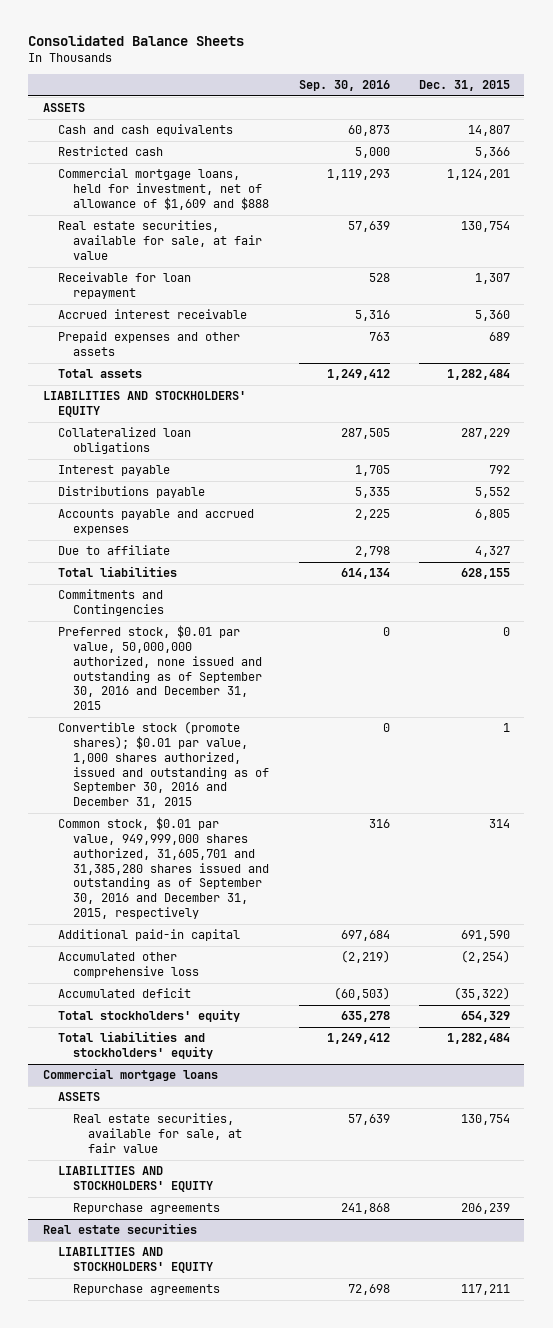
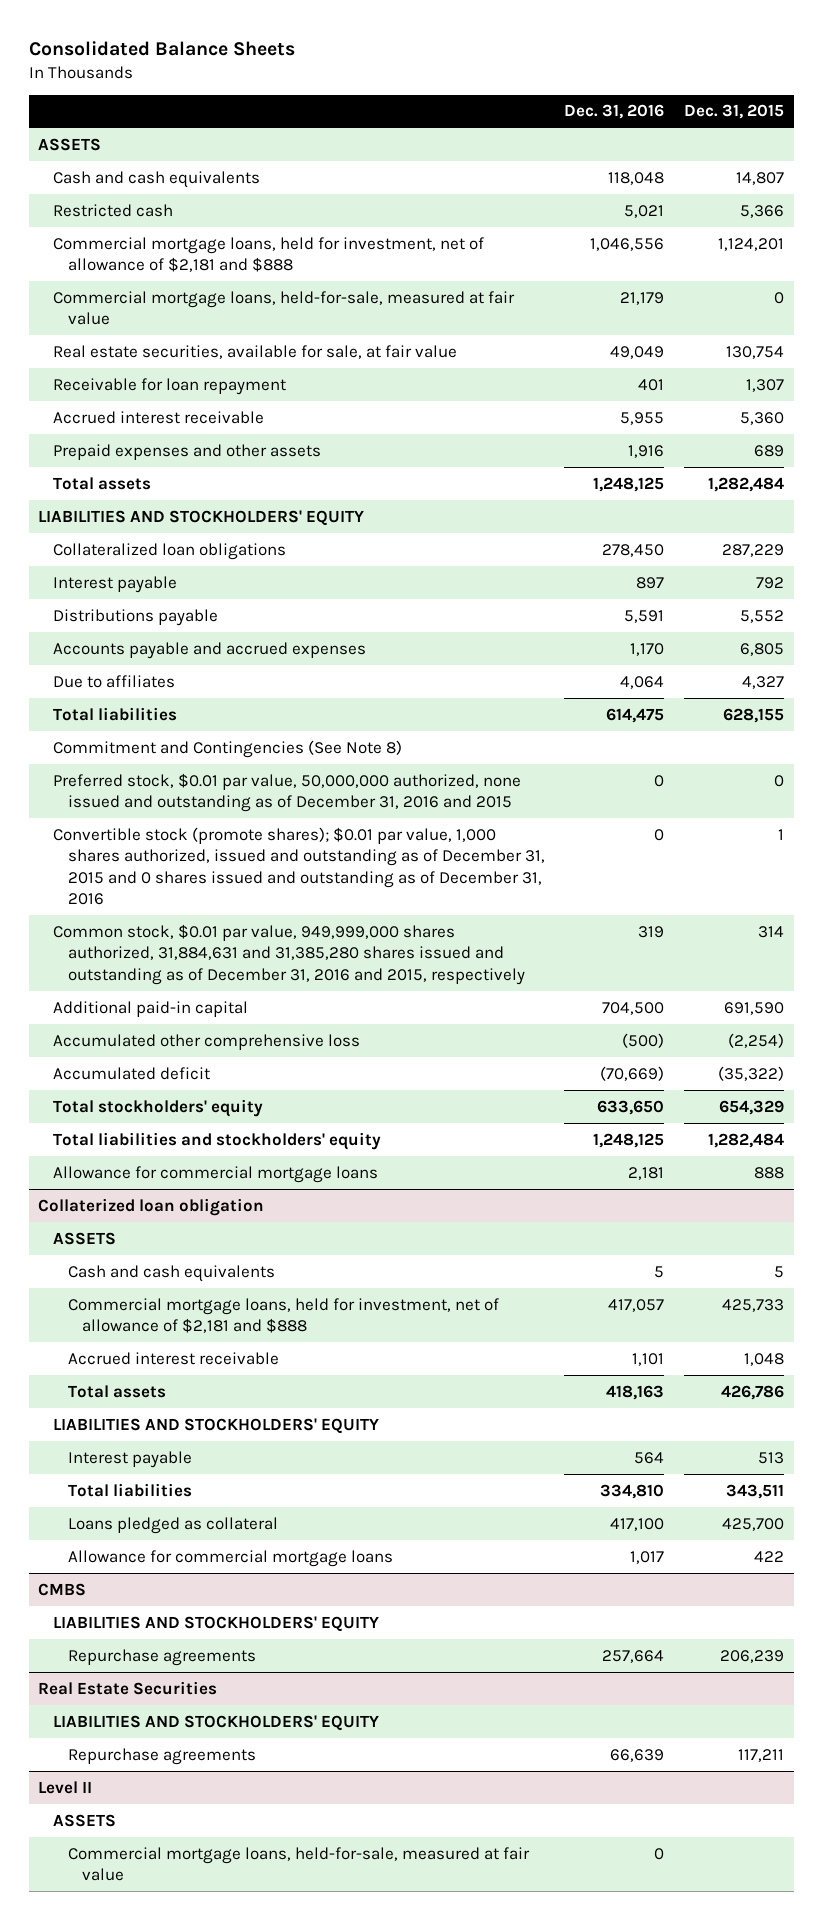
[298,80,390,92] Sep. 30, 2016 -> none
none -> [564,104,665,120] Dec. 31, 2016
[58,168,270,210] Commercial mortgage loans, held for investment, net of allowance of $1,609 and $888 -> [53,236,485,273] Commercial mortgage loans, held for investment, net of allowance of $2,181 and $888
none -> [53,290,516,326] Commercial mortgage loans, held-for-sale, measured at fair value
[58,545,171,556] Due to affiliate -> [53,674,176,688] Due to affiliates
[58,589,165,617] Commitments and Contingencies -> [53,739,403,758] Commitment and Contingencies (See Note 8)
[58,625,263,711] Preferred stock, $0.01 par value, 50,000,000 authorized, none issued and outstanding as of September 30, 2016 and December 31, 2015 -> [53,772,522,813] Preferred stock, $0.01 par value, 50,000,000 authorized, none issued and outstanding as of December 31, 2016 and 2015
[58,721,270,809] Convertible stock (promote shares); $0.01 par value, 1,000 shares authorized, issued and outstanding as of September 30, 2016 and December 31, 2015 -> [53,826,545,906] Convertible stock (promote shares); $0.01 par value, 1,000 shares authorized, issued and outstanding as of December 31, 2015 and 0 shares issued and outstanding as of December 31, 2016
[58,817,270,919] Common stock, $0.01 par value, 949,999,000 shares authorized, 31,605,701 and 31,385,280 shares issued and outstanding as of September 30, 2016 and December 31, 2015, respectively -> [53,923,525,985] Common stock, $0.01 par value, 949,999,000 shares authorized, 31,884,631 and 31,385,280 shares issued and outstanding as of December 31, 2016 and 2015, respectively
[42,1068,218,1082] Commercial mortgage loans -> none
none -> [53,1165,379,1183] Allowance for commercial mortgage loans
none -> [38,1197,265,1216] Collaterized loan obligation
[73,1113,243,1153] Real estate securities, available for sale, at fair value -> none
none -> [67,1264,275,1282] Cash and cash equivalents
none -> [67,1297,499,1334] Commercial mortgage loans, held for investment, net of allowance of $2,181 and $888
none -> [67,1351,279,1365] Accrued interest receivable
none -> [67,1384,166,1398] Total assets
none -> [67,1450,192,1468] Interest payable
none -> [67,1482,192,1497] Total liabilities
none -> [67,1516,278,1534] Loans pledged as collateral
none -> [67,1549,393,1567] Allowance for commercial mortgage loans
none -> [38,1582,87,1596] CMBS
none -> [53,1615,380,1632] LIABILITIES AND STOCKHOLDERS' EQUITY
[42,1223,197,1235] Real estate securities -> [38,1680,218,1695] Real Estate Securities
none -> [38,1780,93,1794] Level II
none -> [53,1813,117,1827] ASSETS
none -> [67,1846,530,1882] Commercial mortgage loans, held-for-sale, measured at fair value

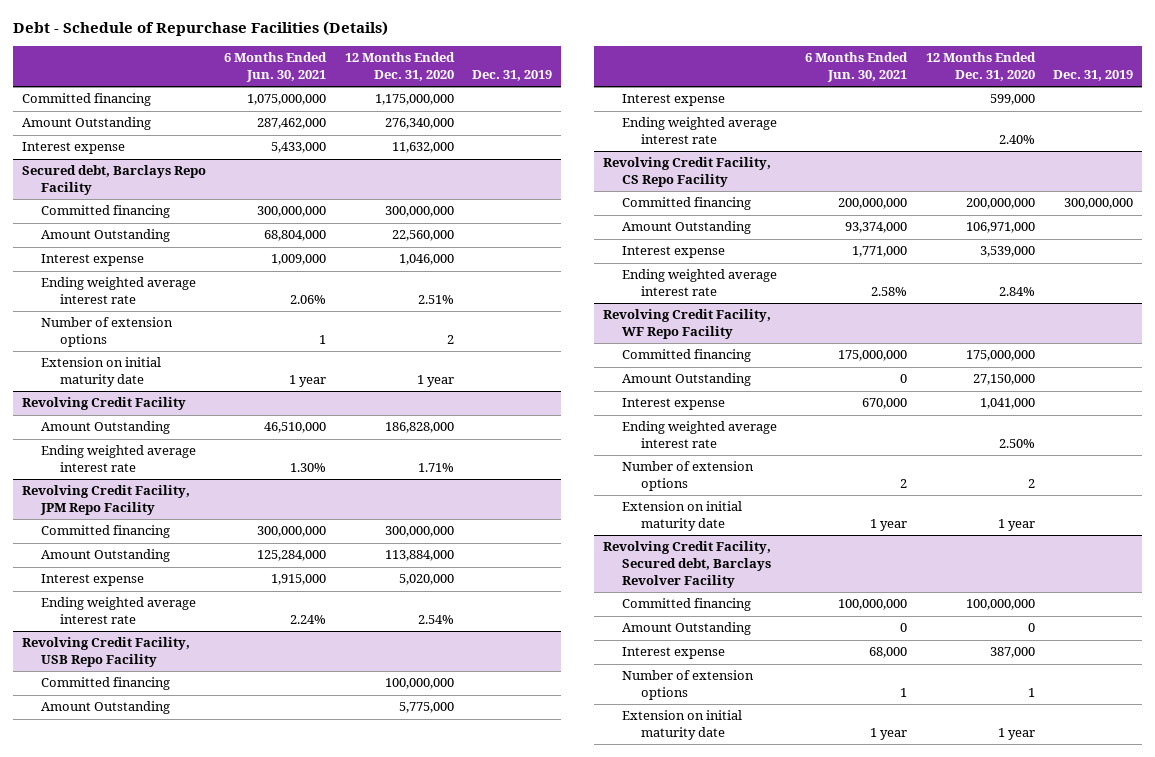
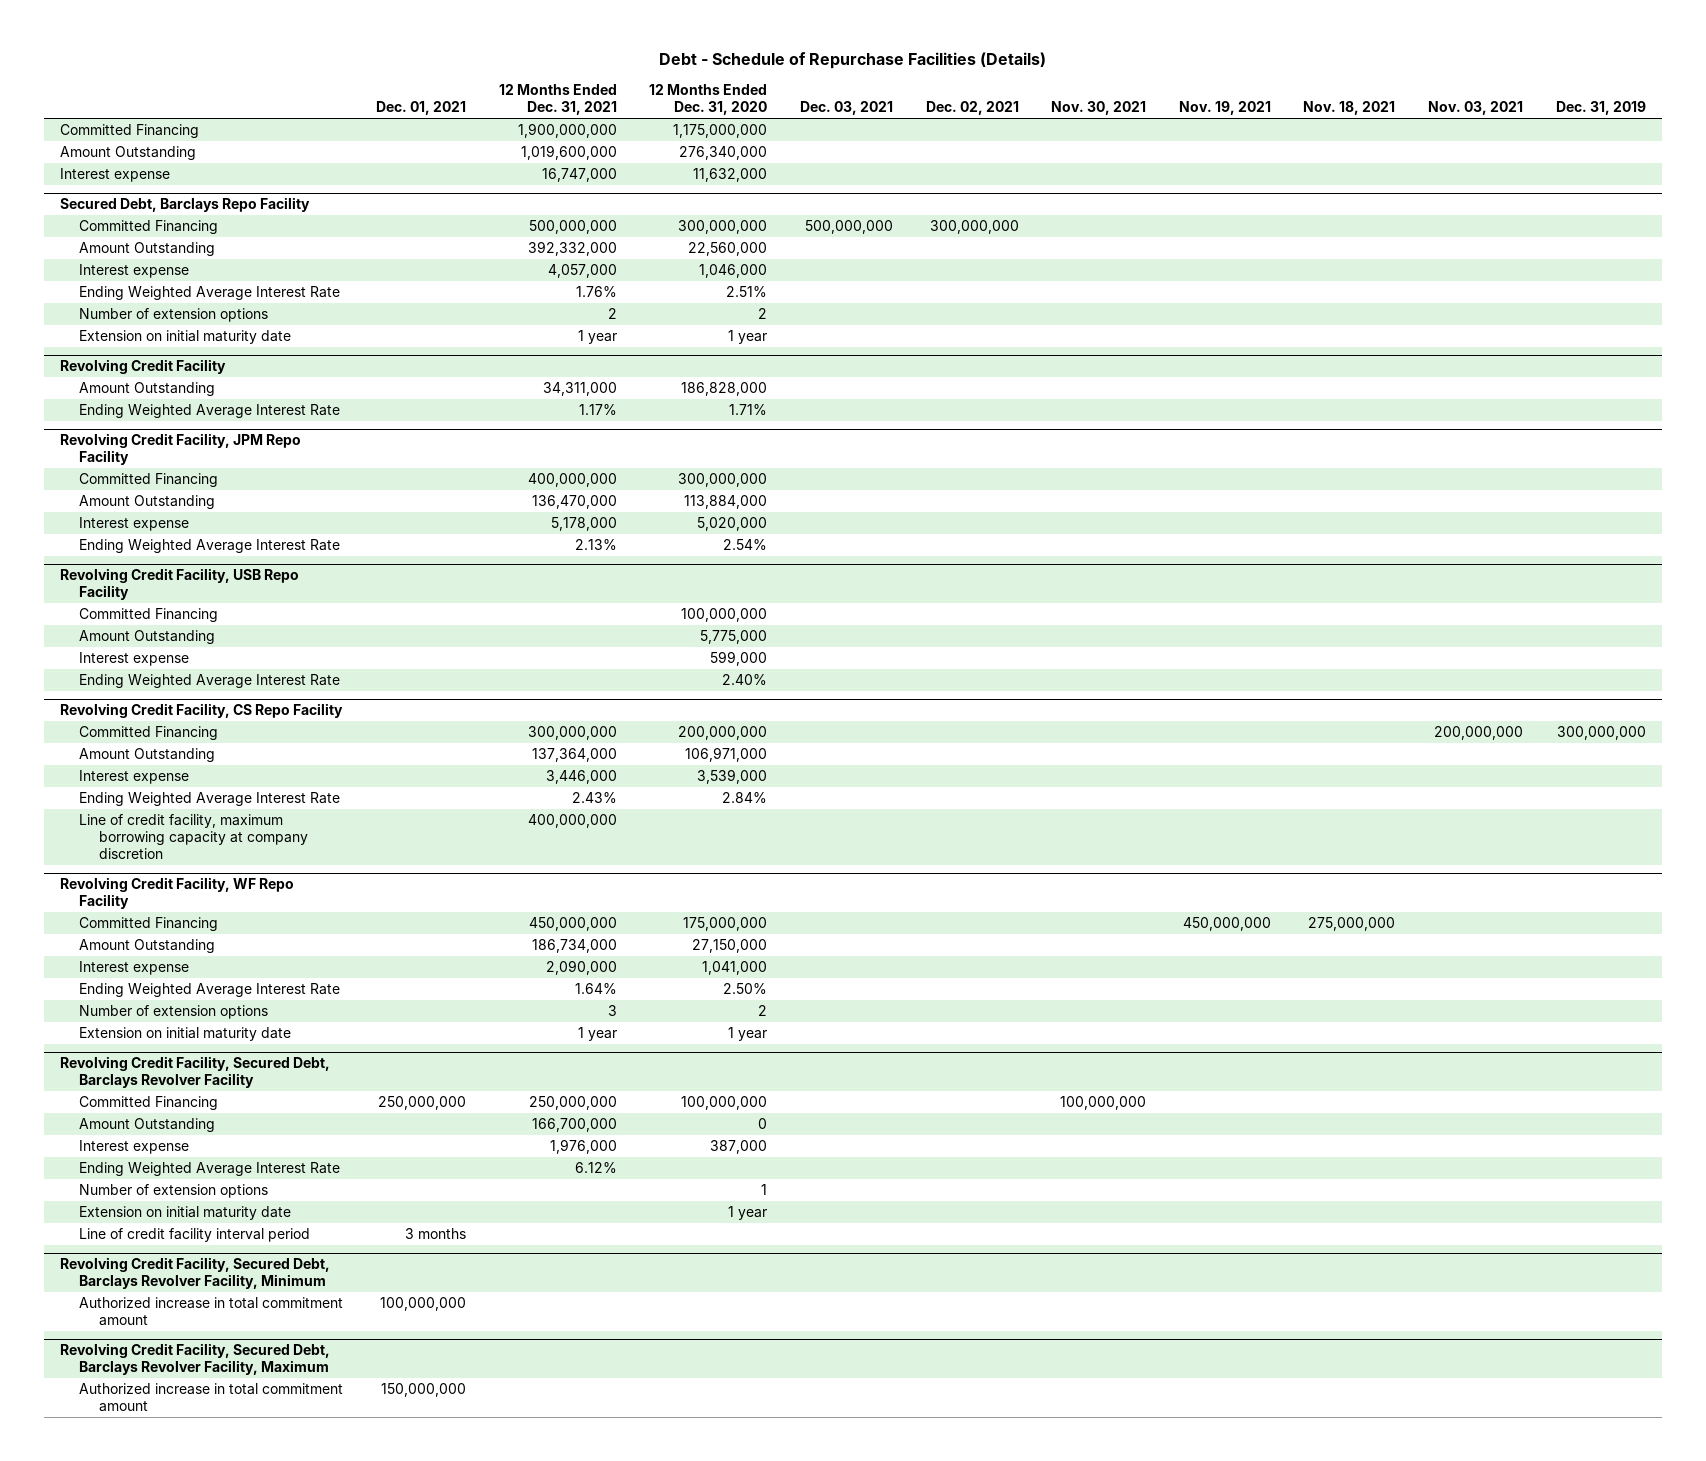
[224,52,328,83] 6 Months Ended Jun. 30, 2021 -> none
none -> [375,101,466,116] Dec. 01, 2021
none -> [498,84,617,116] 12 Months Ended Dec. 31, 2021
none -> [799,101,893,116] Dec. 03, 2021
none -> [925,101,1019,116] Dec. 02, 2021
none -> [1051,101,1147,116] Nov. 30, 2021
none -> [1178,101,1271,116] Nov. 19, 2021
none -> [1303,101,1396,116] Nov. 18, 2021
none -> [1428,101,1524,116] Nov. 03, 2021
[21,93,151,107] Committed financing -> [59,123,199,138] Committed Financing
[21,165,206,196] Secured debt, Barclays Repo Facility -> [59,197,310,213] Secured Debt, Barclays Repo Facility
[40,205,170,219] Committed financing -> [79,219,219,234] Committed Financing
[40,277,196,305] Ending weighted average interest rate -> [79,285,341,300] Ending Weighted Average Interest Rate
[40,445,196,473] Ending weighted average interest rate -> [79,403,341,418] Ending Weighted Average Interest Rate
[40,525,170,539] Committed financing -> [79,472,219,487] Committed Financing
[40,597,196,625] Ending weighted average interest rate -> [79,538,341,553] Ending Weighted Average Interest Rate
[40,677,170,691] Committed financing -> [79,607,219,622] Committed Financing
[622,117,778,145] Ending weighted average interest rate -> [79,673,341,688] Ending Weighted Average Interest Rate
[622,197,752,211] Committed financing -> [79,725,219,740] Committed Financing
[622,269,778,297] Ending weighted average interest rate -> [79,791,341,806] Ending Weighted Average Interest Rate
none -> [79,813,308,859] Line of credit facility, maximum borrowing capacity at company discretion
[622,349,752,363] Committed financing -> [79,916,219,931] Committed Financing
[622,421,778,449] Ending weighted average interest rate -> [79,982,341,997] Ending Weighted Average Interest Rate
[603,541,772,588] Revolving Credit Facility, Secured debt, Barclays Revolver Facility -> [59,1056,330,1089] Revolving Credit Facility, Secured Debt, Barclays Revolver Facility
[622,598,752,612] Committed financing -> [79,1095,219,1110] Committed Financing
none -> [79,1161,341,1176] Ending Weighted Average Interest Rate
none -> [79,1227,311,1242] Line of credit facility interval period
none -> [59,1257,330,1290] Revolving Credit Facility, Secured Debt, Barclays Revolver Facility, Minimum
none -> [79,1296,344,1326] Authorized increase in total commitment amount
none -> [59,1343,330,1376] Revolving Credit Facility, Secured Debt, Barclays Revolver Facility, Maximum
none -> [79,1382,344,1412] Authorized increase in total commitment amount

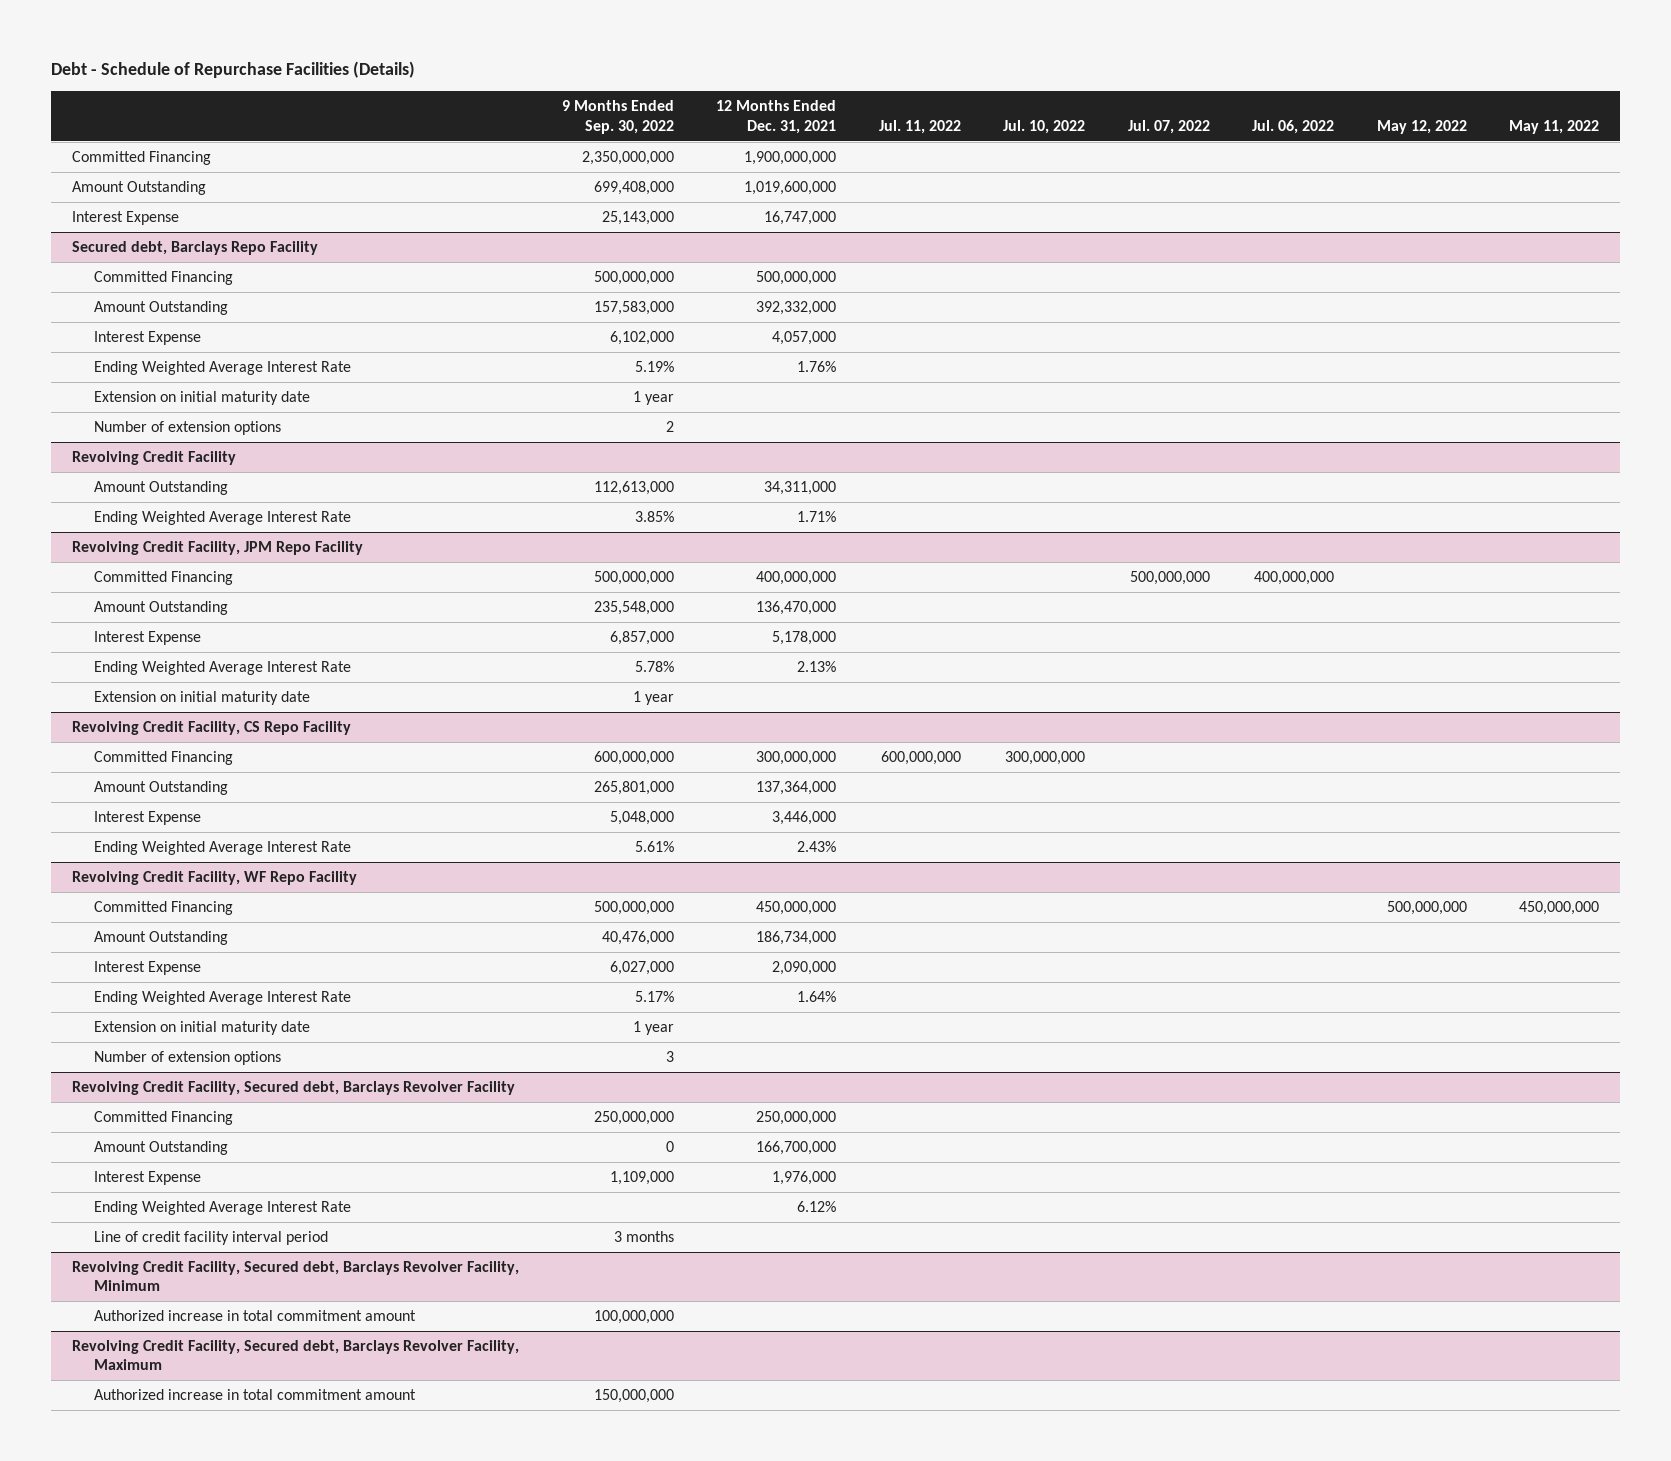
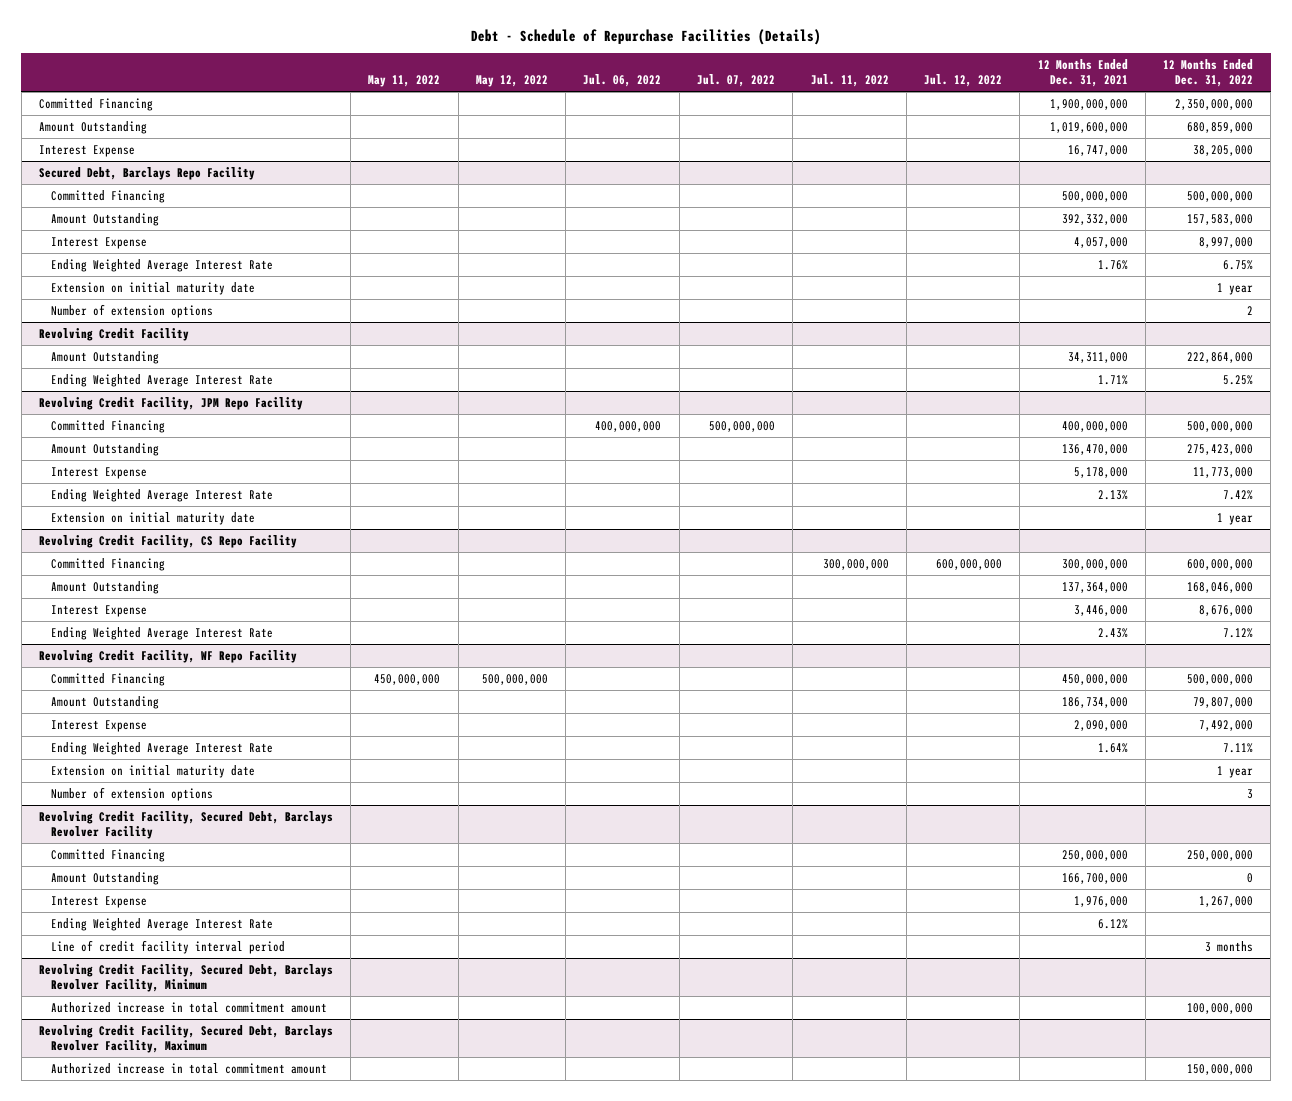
[561,100,674,134] 9 Months Ended Sep. 30, 2022 -> none
[1003,119,1086,134] Jul. 10, 2022 -> none
none -> [924,74,1003,88] Jul. 12, 2022
none -> [1163,59,1254,88] 12 Months Ended Dec. 31, 2022
[72,241,319,256] Secured debt, Barclays Repo Facility -> [38,166,255,180] Secured Debt, Barclays Repo Facility
[880,751,961,766] 600,000,000 -> [822,558,889,570] 300,000,000
[72,1081,516,1096] Revolving Credit Facility, Secured debt, Barclays Revolver Facility -> [38,810,333,840] Revolving Credit Facility, Secured Debt, Barclays Revolver Facility
[72,1261,520,1292] Revolving Credit Facility, Secured debt, Barclays Revolver Facility, Minimum -> [38,963,333,993] Revolving Credit Facility, Secured Debt, Barclays Revolver Facility, Minimum
[72,1340,520,1371] Revolving Credit Facility, Secured debt, Barclays Revolver Facility, Maximum -> [38,1024,333,1054] Revolving Credit Facility, Secured Debt, Barclays Revolver Facility, Maximum

